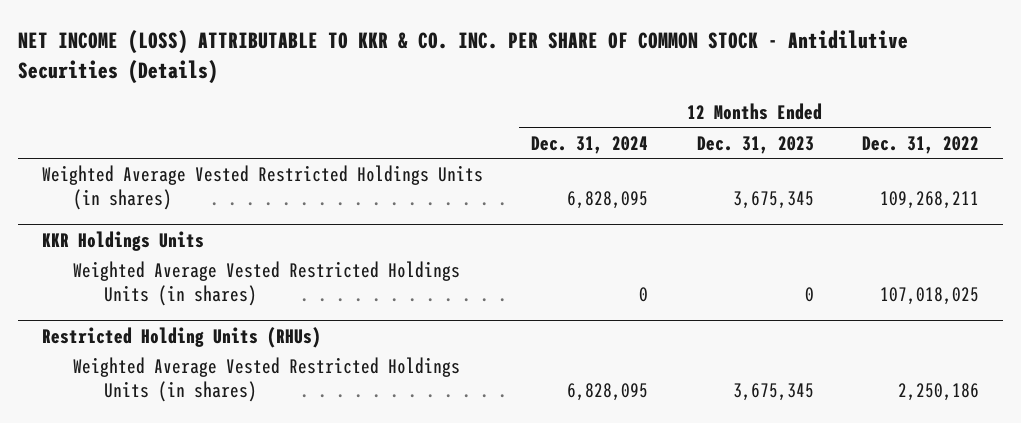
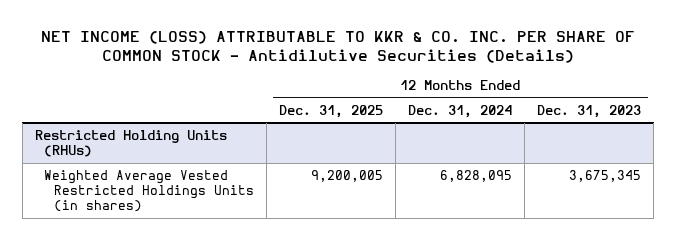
[861,135,979,154] Dec. 31, 2022 -> none
none -> [279,104,384,118] Dec. 31, 2025
[42,164,484,210] Weighted Average Vested Restricted Holdings Units (in shares) -> none
[42,230,205,251] KKR Holdings Units -> none
[72,260,460,306] Weighted Average Vested Restricted Holdings Units (in shares) -> none

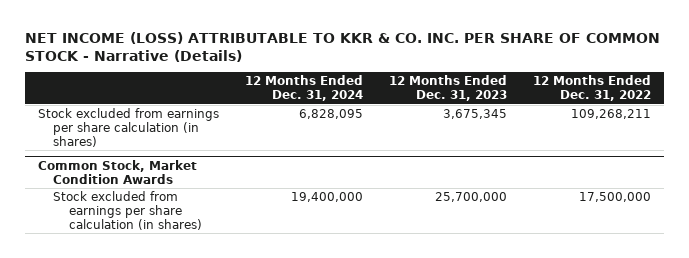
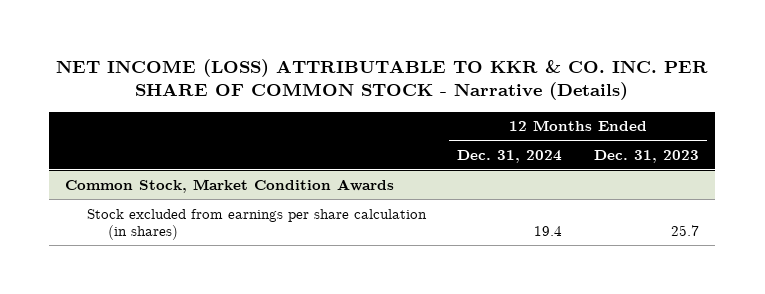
[533,75,652,102] 12 Months Ended Dec. 31, 2022 -> none
[38,107,220,147] Stock excluded from earnings per share calculation (in shares) -> none
[291,191,364,202] 19,400,000 -> [534,226,563,237] 19.4
[435,191,508,202] 25,700,000 -> [671,225,700,237] 25.7

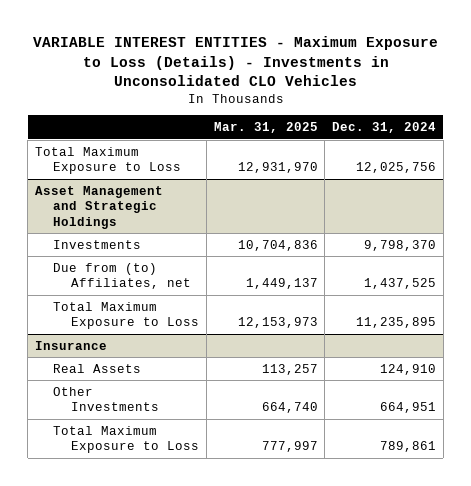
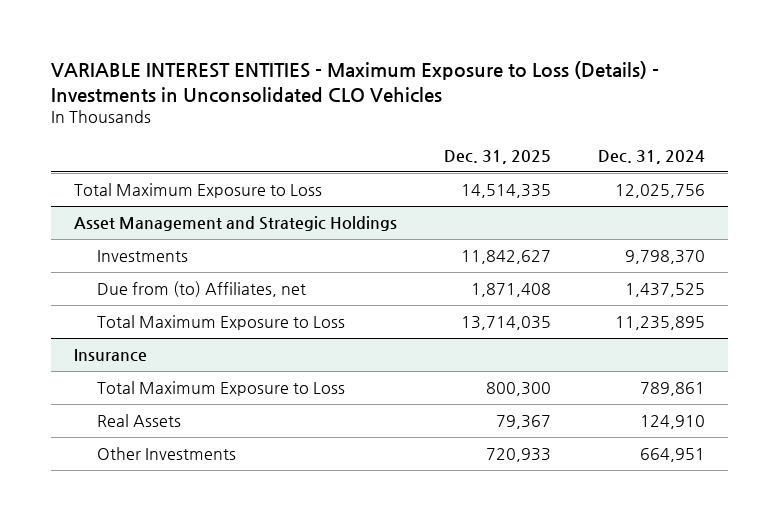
[213,122,318,134] Mar. 31, 2025 -> none
none -> [443,149,551,164] Dec. 31, 2025
[53,425,200,454] Total Maximum Exposure to Loss -> [97,381,346,397] Total Maximum Exposure to Loss

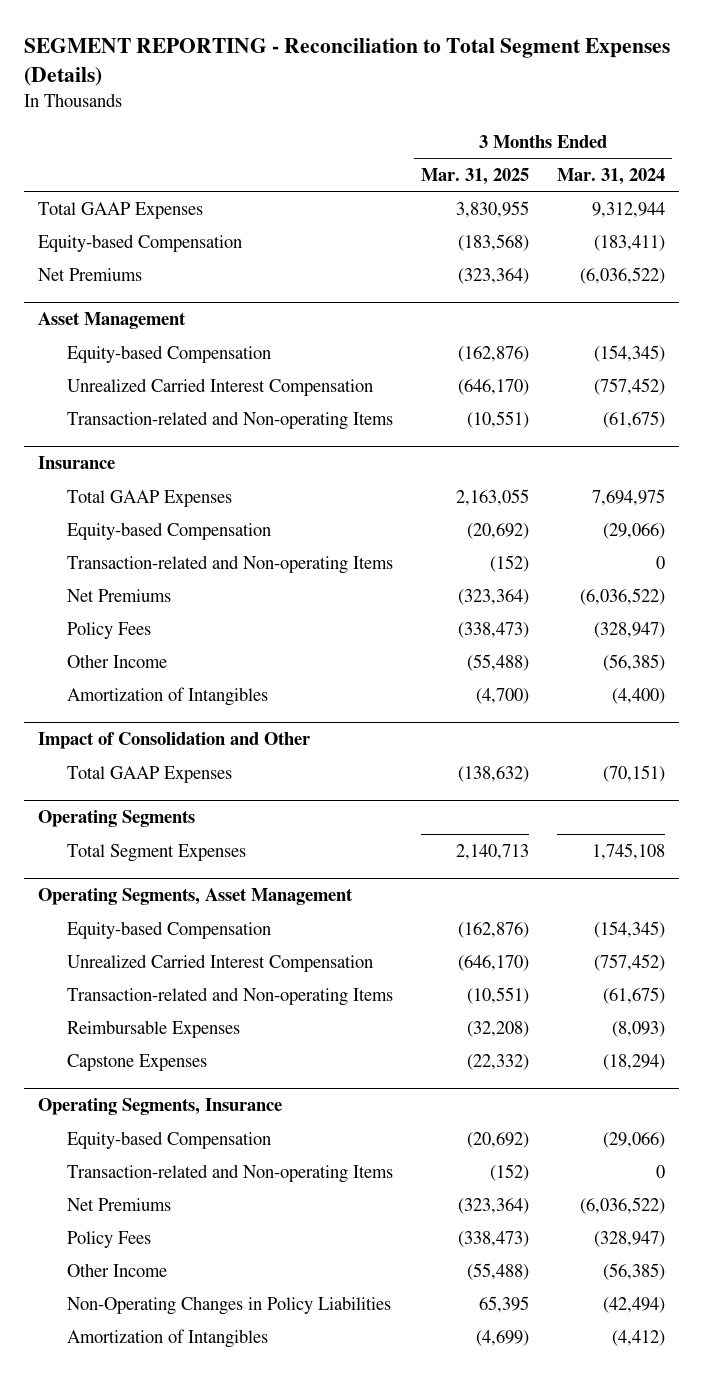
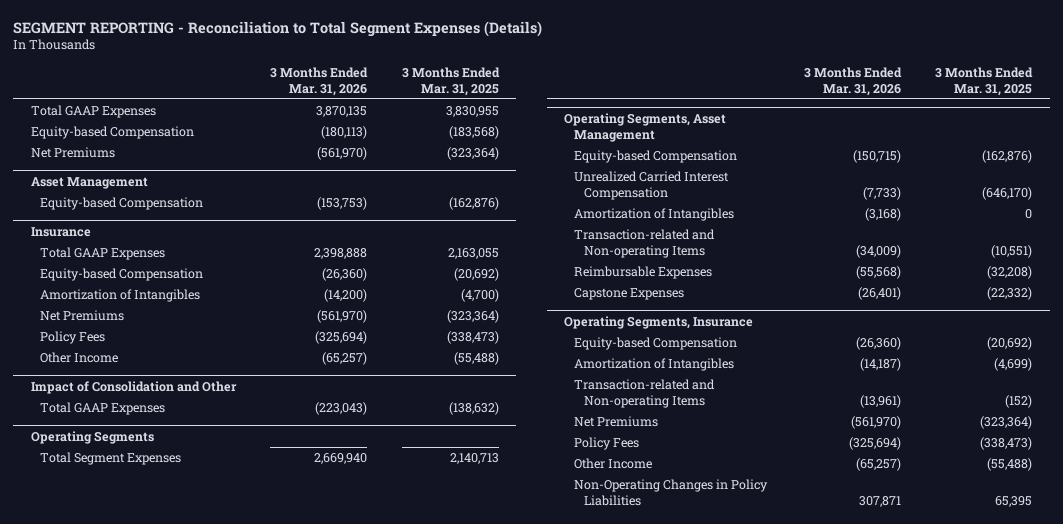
[557,167,666,185] Mar. 31, 2024 -> none
none -> [270,66,369,96] 3 Months Ended Mar. 31, 2026
[67,377,374,396] Unrealized Carried Interest Compensation -> none
[67,410,394,430] Transaction-related and Non-operating Items -> none
[67,554,394,574] Transaction-related and Non-operating Items -> none
[67,686,269,706] Amortization of Intangibles -> [40,289,201,303] Amortization of Intangibles
none -> [574,208,735,222] Amortization of Intangibles
[67,1328,269,1348] Amortization of Intangibles -> [574,358,735,372] Amortization of Intangibles

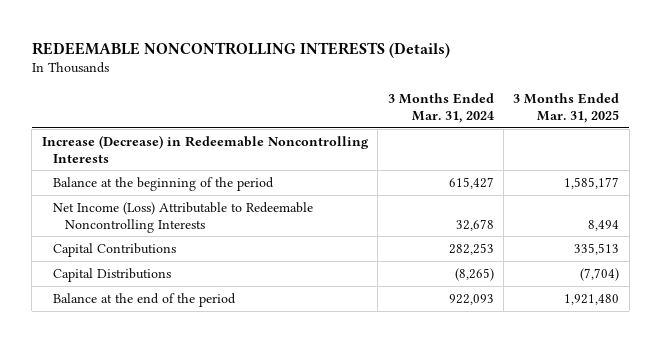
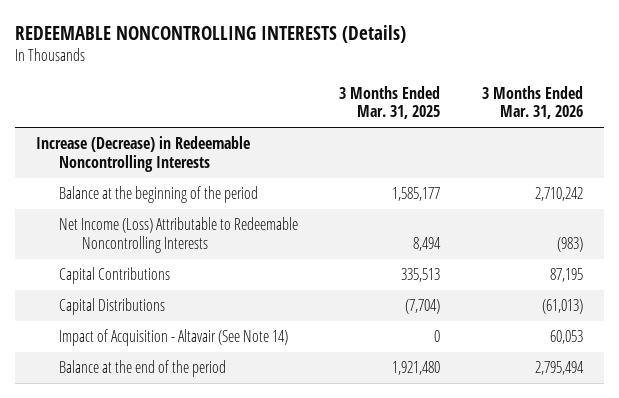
[387,93,494,123] 3 Months Ended Mar. 31, 2024 -> none
none -> [481,85,583,120] 3 Months Ended Mar. 31, 2026
none -> [59,329,289,347] Impact of Acquisition - Altavair (See Note 14)

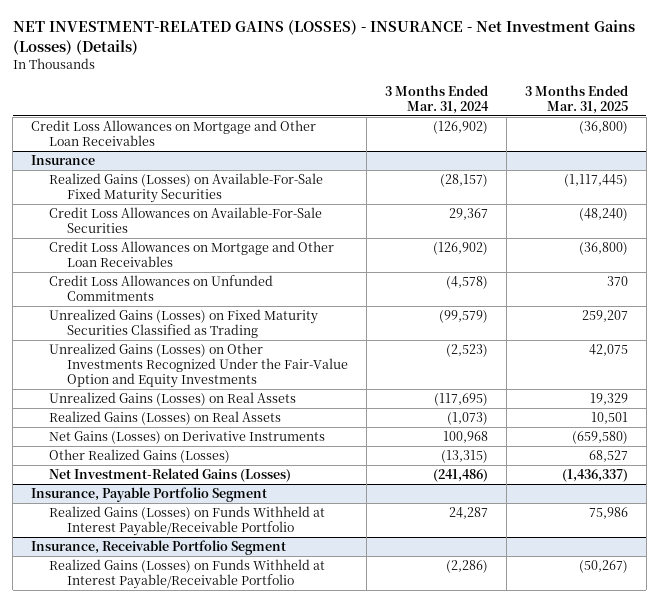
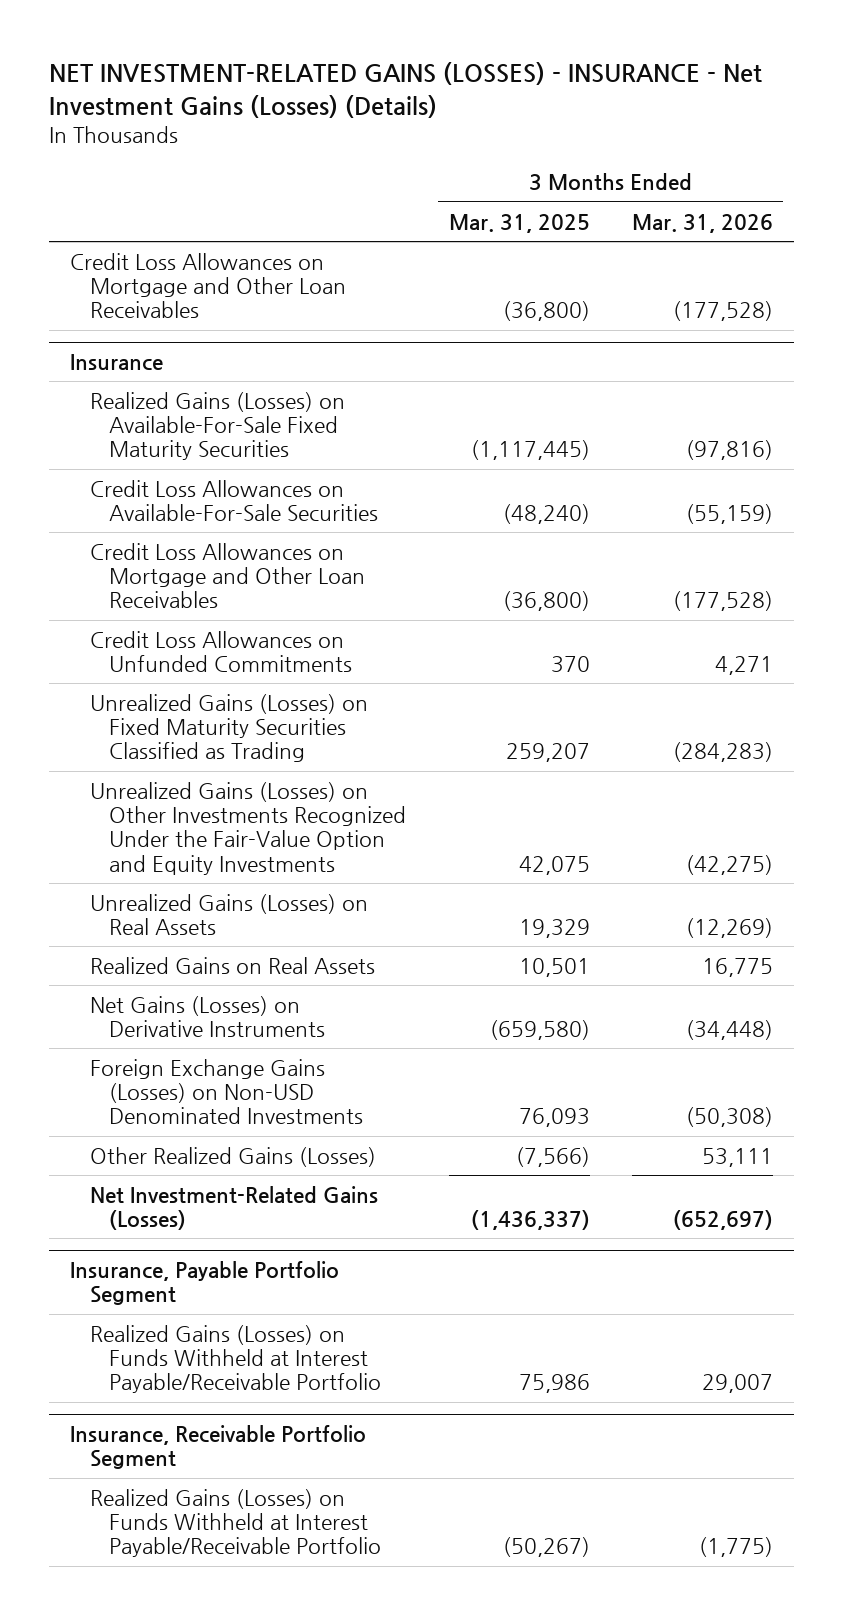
[384,84,489,114] 3 Months Ended Mar. 31, 2024 -> none
none -> [631,213,773,233] Mar. 31, 2026
[49,411,282,426] Realized Gains (Losses) on Real Assets -> [89,956,375,974] Realized Gains on Real Assets
none -> [89,1058,364,1125] Foreign Exchange Gains (Losses) on Non-USD Denominated Investments
[588,450,628,463] 68,527 -> [515,1146,590,1167] (7,566)

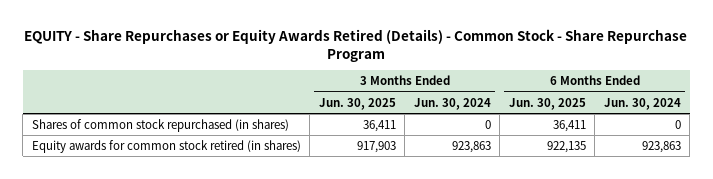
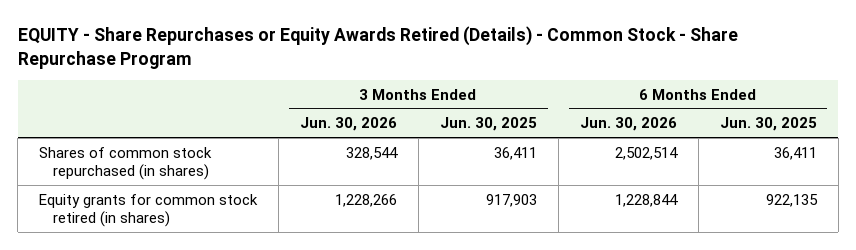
[413,97,491,110] Jun. 30, 2024 -> none
[603,97,681,110] Jun. 30, 2024 -> none
none -> [299,117,397,132] Jun. 30, 2026
none -> [579,117,677,132] Jun. 30, 2026
[31,139,301,153] Equity awards for common stock retired (in shares) -> [39,193,259,227] Equity grants for common stock retired (in shares)

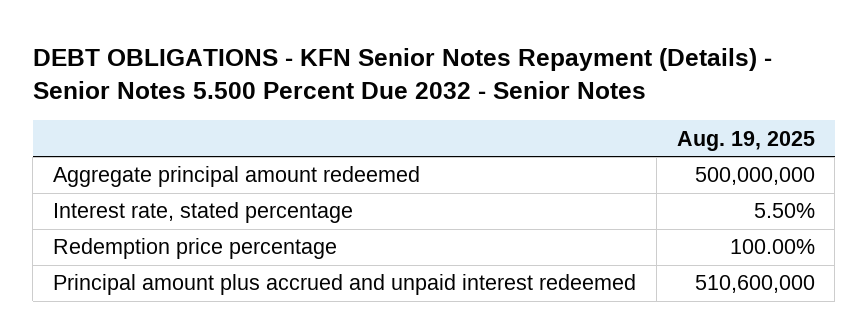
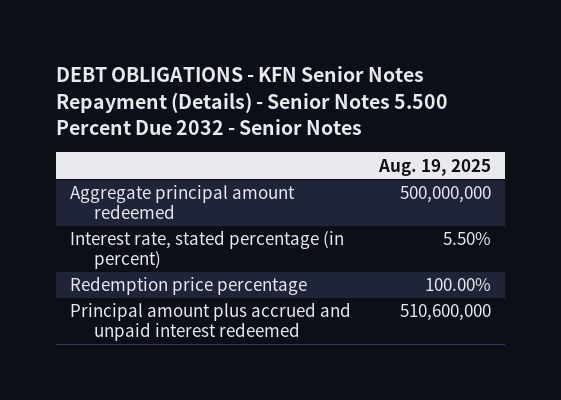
[52,202,353,224] Interest rate, stated percentage -> [69,230,344,270] Interest rate, stated percentage (in percent)

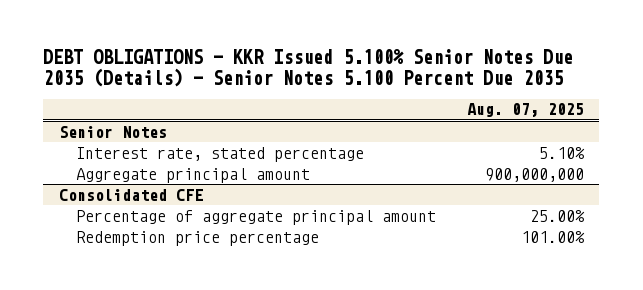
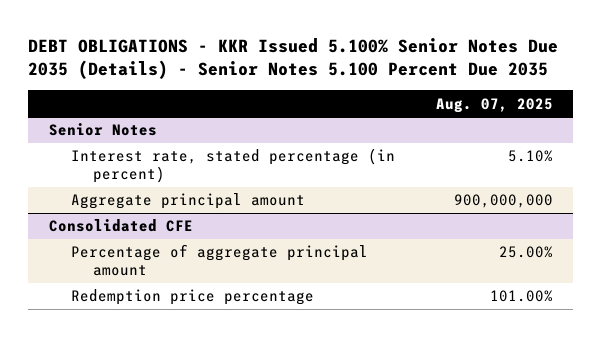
[76,146,365,162] Interest rate, stated percentage -> [70,148,395,184] Interest rate, stated percentage (in percent)

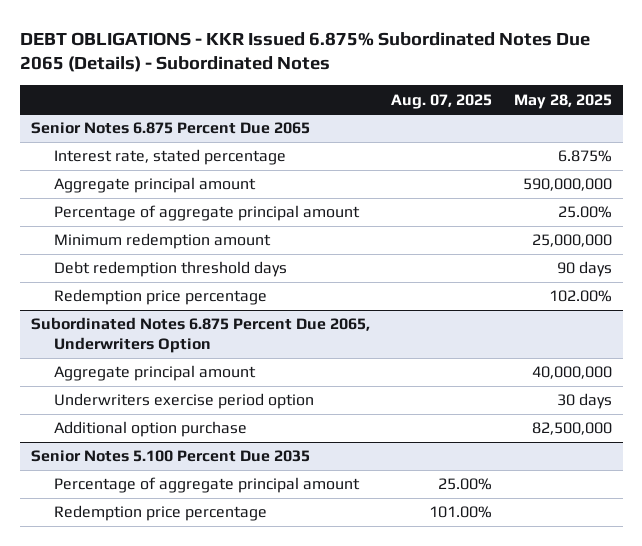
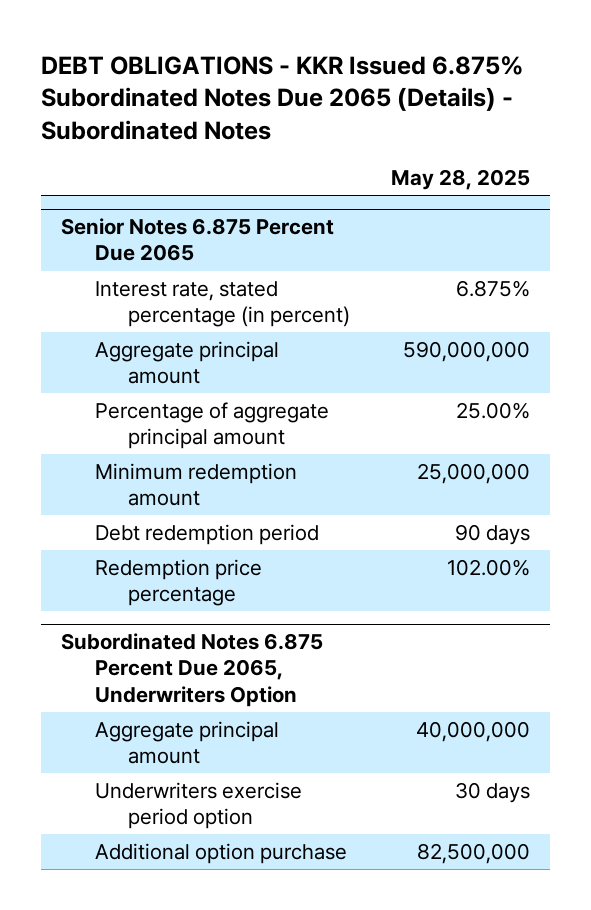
[391,93,493,109] Aug. 07, 2025 -> none
[53,149,286,166] Interest rate, stated percentage -> [94,281,351,328] Interest rate, stated percentage (in percent)
[53,261,287,278] Debt redemption threshold days -> [94,524,319,546] Debt redemption period
[30,450,310,463] Senior Notes 5.100 Percent Due 2035 -> none
[53,477,360,494] Percentage of aggregate principal amount -> none
[53,505,267,522] Redemption price percentage -> none

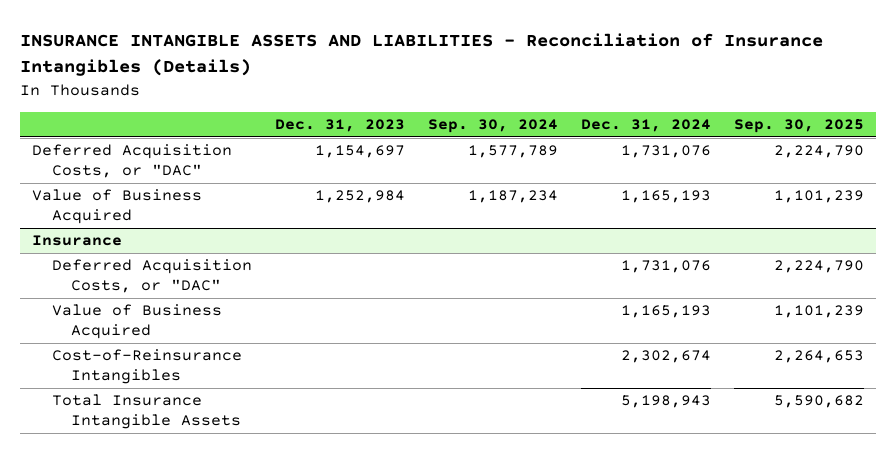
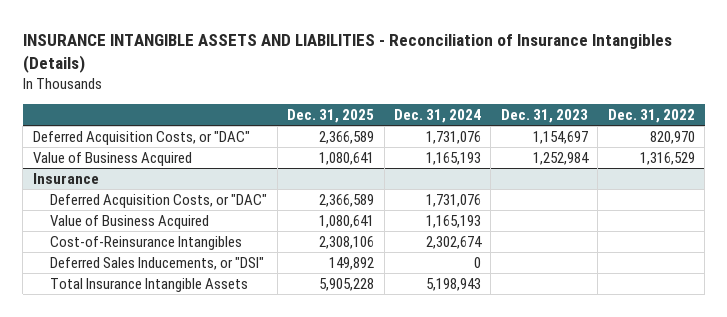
[427,119,558,134] Sep. 30, 2024 -> none
[733,119,864,134] Sep. 30, 2025 -> none
none -> [287,108,375,123] Dec. 31, 2025
none -> [607,108,695,123] Dec. 31, 2022
none -> [50,257,265,271] Deferred Sales Inducements, or "DSI"

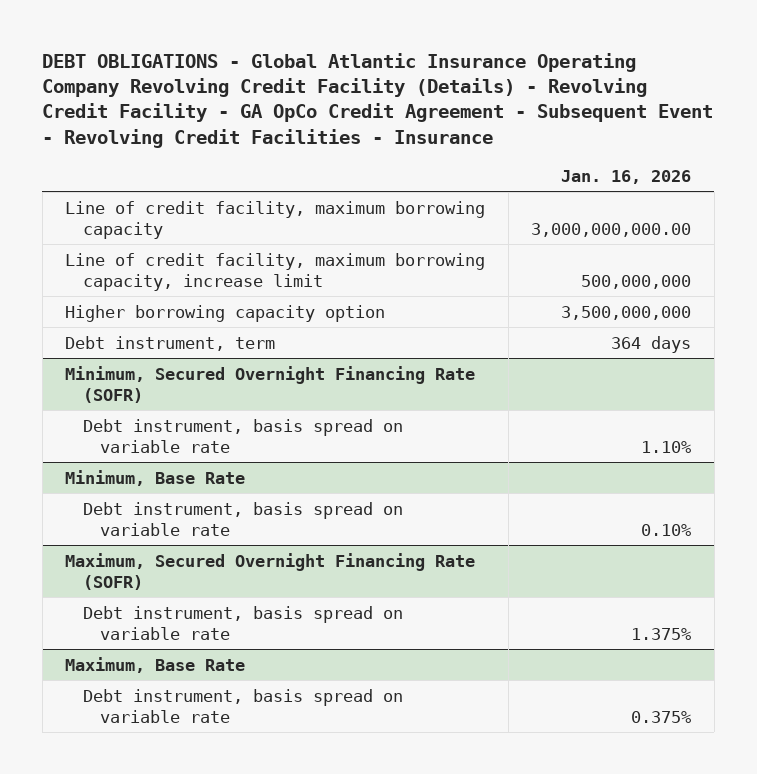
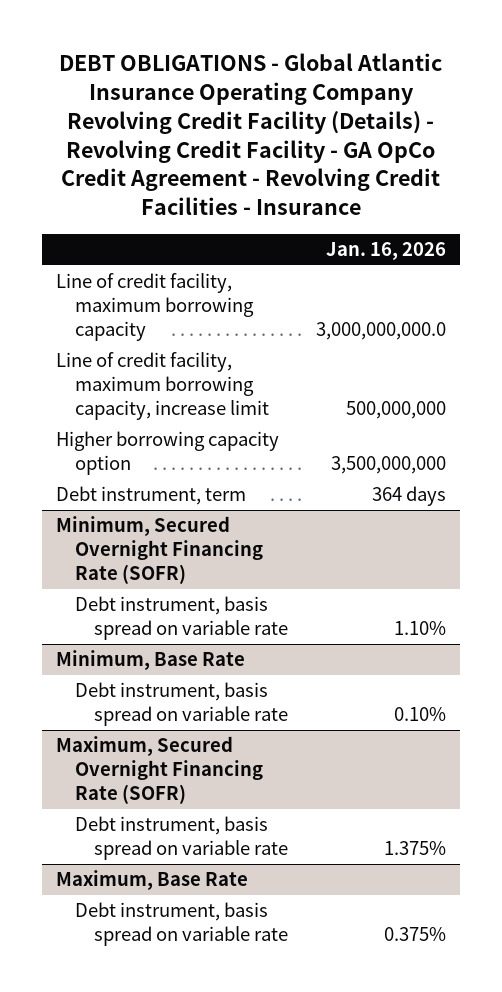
[42,52,714,148] DEBT OBLIGATIONS - Global Atlantic Insurance Operating Company Revolving Credit Facility (Details) - Revolving Credit Facility - GA OpCo Credit Agreement - Subsequent Event - Revolving Credit Facilities - Insurance -> [59,52,443,216] DEBT OBLIGATIONS - Global Atlantic Insurance Operating Company Revolving Credit Facility (Details) - Revolving Credit Facility - GA OpCo Credit Agreement - Revolving Credit Facilities - Insurance
[531,222,692,237] 3,000,000,000.00 -> [316,322,447,341] 3,000,000,000.0

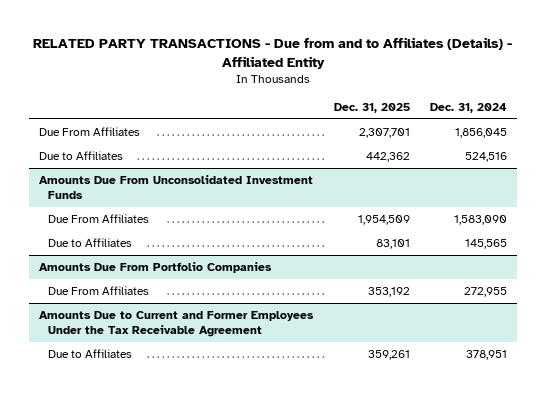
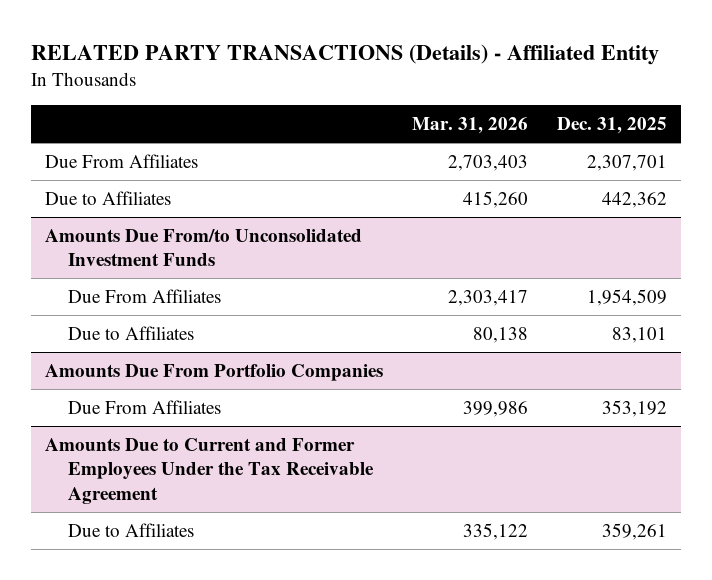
[33,37,513,69] RELATED PARTY TRANSACTIONS - Due from and to Affiliates (Details) - Affiliated Entity -> [30,44,659,66] RELATED PARTY TRANSACTIONS (Details) - Affiliated Entity
[430,103,508,114] Dec. 31, 2024 -> none
none -> [412,117,529,135] Mar. 31, 2026
[39,174,314,200] Amounts Due From Unconsolidated Investment Funds -> [45,228,363,267] Amounts Due From/to Unconsolidated Investment Funds

